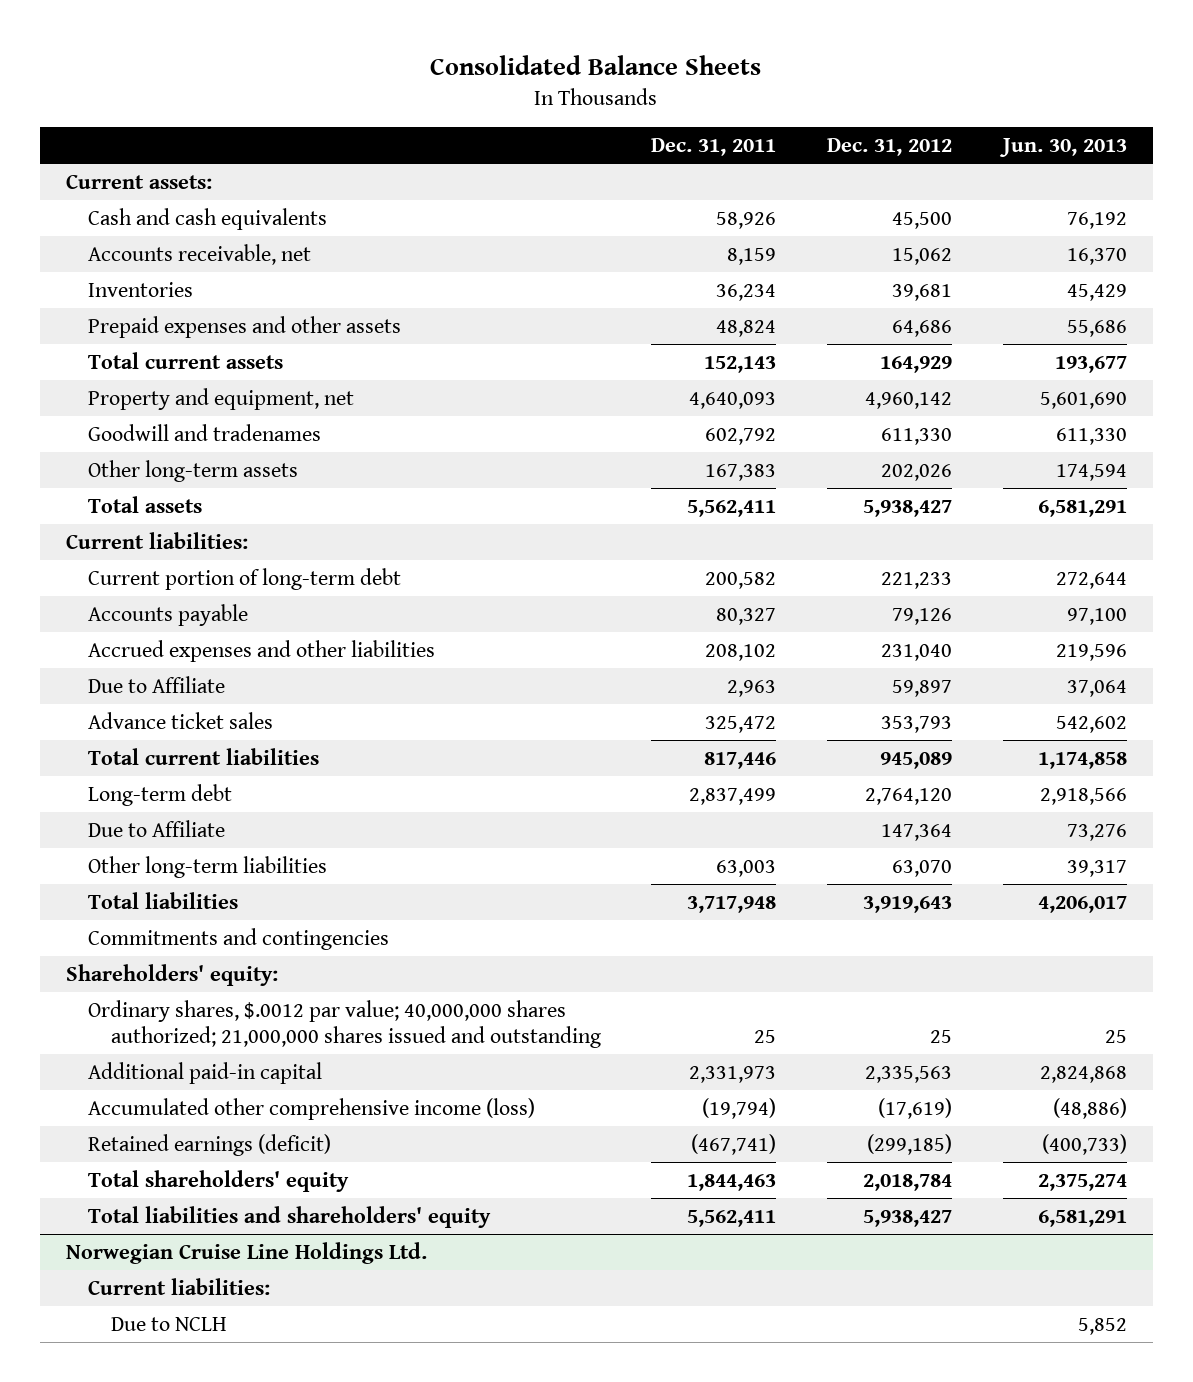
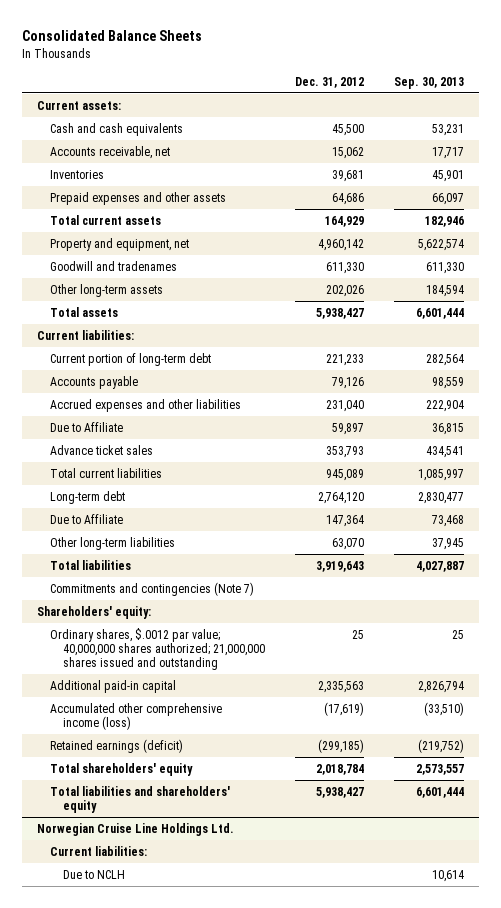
[651,137,777,156] Dec. 31, 2011 -> none
[999,137,1128,157] Jun. 30, 2013 -> none
none -> [393,76,464,89] Sep. 30, 2013
[88,927,390,950] Commitments and contingencies -> [50,581,255,596] Commitments and contingencies (Note 7)

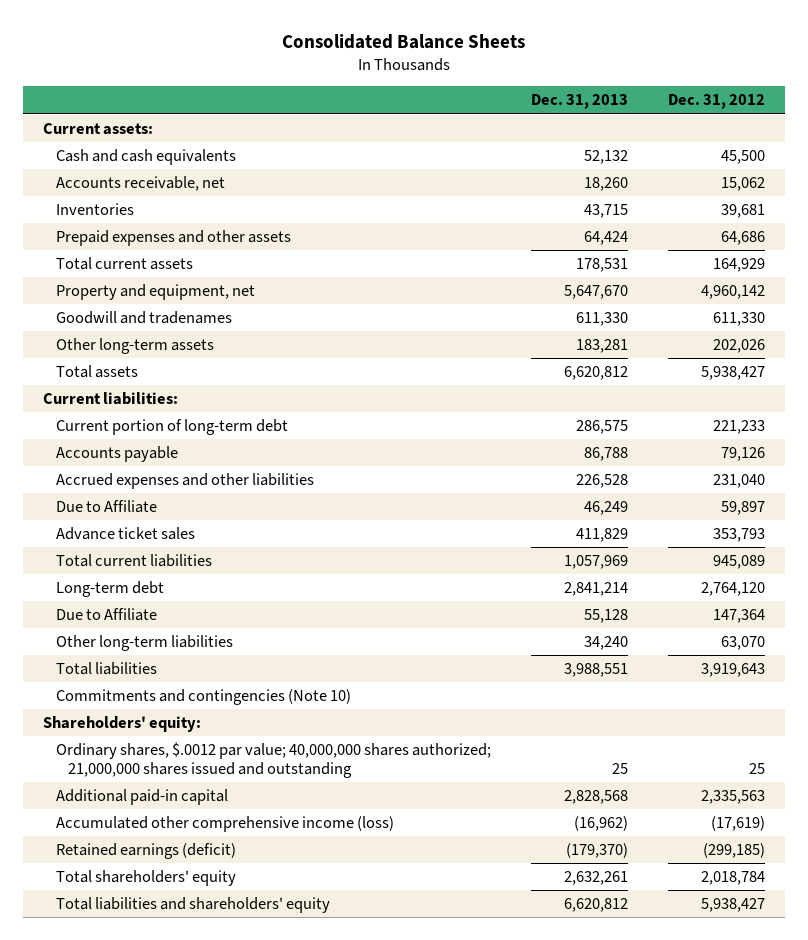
[393,76,464,89] Sep. 30, 2013 -> none
none -> [530,94,628,110] Dec. 31, 2013
[50,581,255,596] Commitments and contingencies (Note 7) -> [55,689,351,706] Commitments and contingencies (Note 10)
[37,822,235,836] Norwegian Cruise Line Holdings Ltd. -> none
[50,845,148,856] Current liabilities: -> none
[63,869,126,879] Due to NCLH -> none

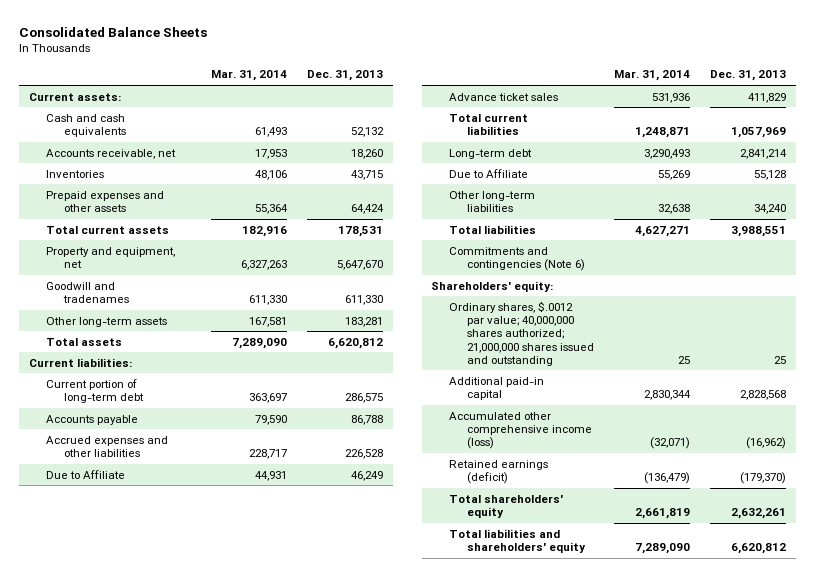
[668,94,766,110] Dec. 31, 2012 -> none
none -> [210,70,287,82] Mar. 31, 2014
[55,689,351,706] Commitments and contingencies (Note 10) -> [449,246,585,272] Commitments and contingencies (Note 6)

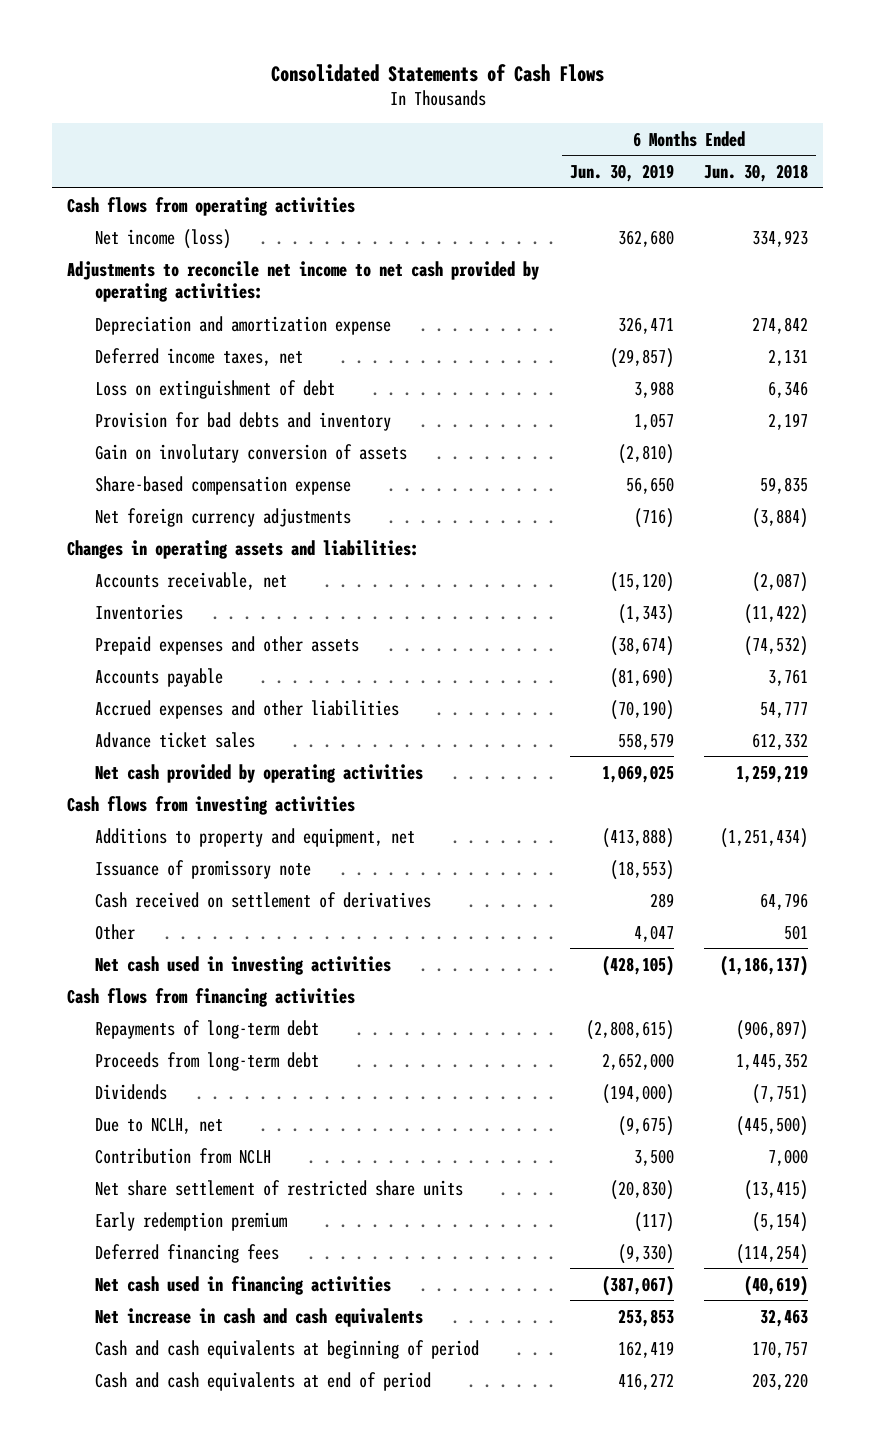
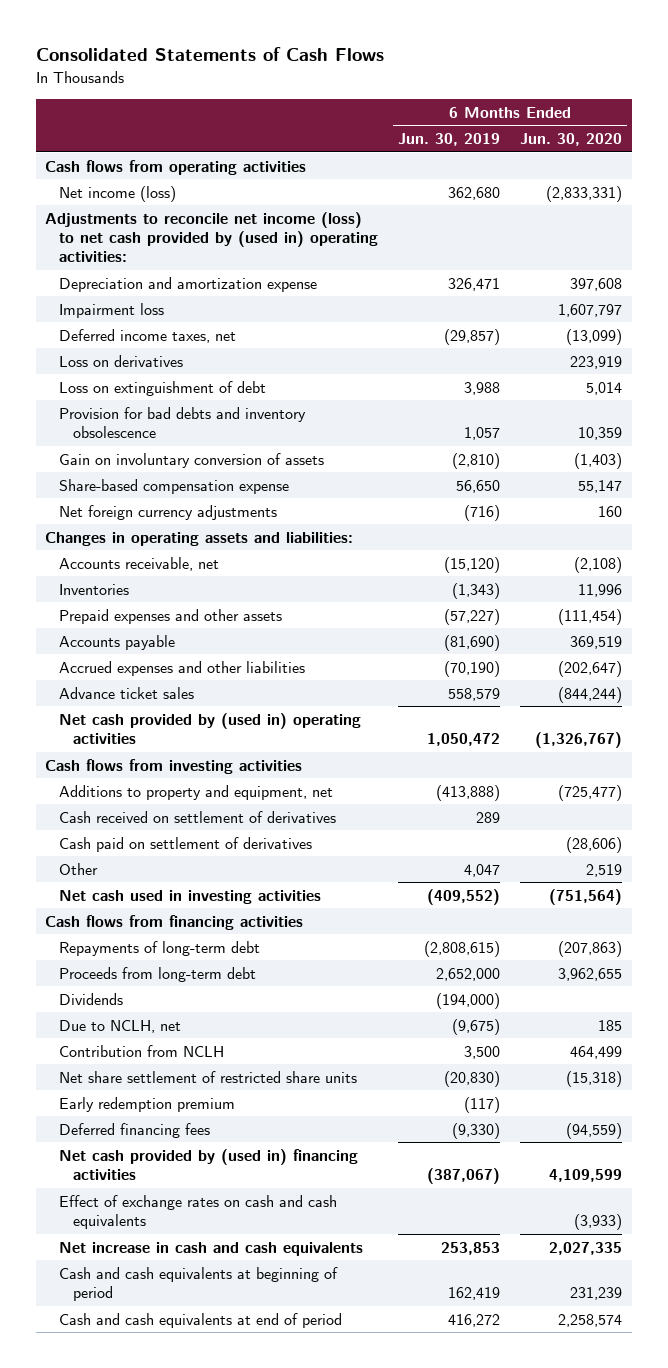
[704,164,809,183] Jun. 30, 2018 -> none
none -> [520,133,623,147] Jun. 30, 2020
[67,260,540,303] Adjustments to reconcile net income to net cash provided by operating activities: -> [45,211,379,263] Adjustments to reconcile net income (loss) to net cash provided by (used in) operating activities:
none -> [59,302,165,318] Impairment loss
none -> [59,354,184,367] Loss on derivatives
[94,411,391,431] Provision for bad debts and inventory -> [59,406,307,439] Provision for bad debts and inventory obsolescence
[94,443,407,463] Gain on involutary conversion of assets -> [59,452,325,468] Gain on involuntary conversion of assets
[609,635,674,656] (38,674) -> [444,608,501,625] (57,227)
[94,763,423,783] Net cash provided by operating activities -> [59,712,362,745] Net cash provided by (used in) operating activities
[601,764,674,783] 1,069,025 -> [427,733,501,747] 1,050,472
[94,859,311,879] Issuance of promissory note -> none
none -> [59,836,313,852] Cash paid on settlement of derivatives
[601,954,674,976] (428,105) -> [427,888,501,905] (409,552)
[94,1275,391,1295] Net cash used in financing activities -> [59,1148,359,1181] Net cash provided by (used in) financing activities
none -> [59,1194,338,1230] Effect of exchange rates on cash and cash equivalents

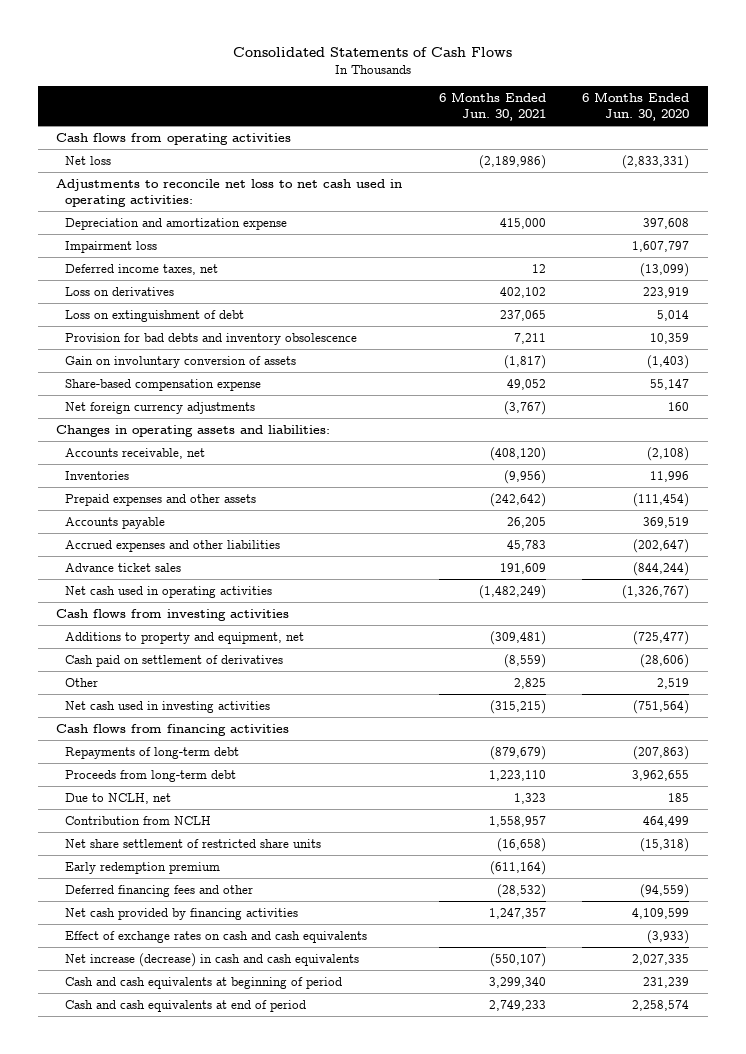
[398,133,501,147] Jun. 30, 2019 -> none
none -> [438,92,546,122] 6 Months Ended Jun. 30, 2021
[59,185,177,202] Net income (loss) -> [65,155,112,165] Net loss
[45,211,379,263] Adjustments to reconcile net income (loss) to net cash provided by (used in) operating activities: -> [56,178,403,207] Adjustments to reconcile net loss to net cash used in operating activities:
[59,712,362,745] Net cash provided by (used in) operating activities -> [65,585,273,598] Net cash used in operating activities
[59,810,337,823] Cash received on settlement of derivatives -> none
[59,992,124,1005] Dividends -> none
[59,1122,211,1138] Deferred financing fees -> [65,884,254,897] Deferred financing fees and other
[59,1148,359,1181] Net cash provided by (used in) financing activities -> [65,907,299,920] Net cash provided by financing activities
[59,1241,364,1256] Net increase in cash and cash equivalents -> [65,952,360,967] Net increase (decrease) in cash and cash equivalents

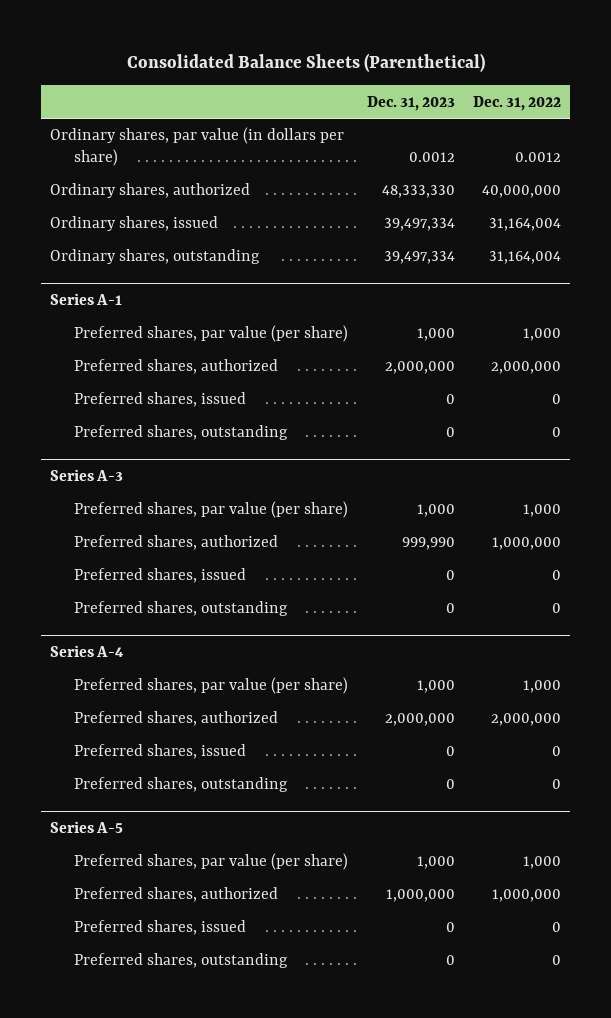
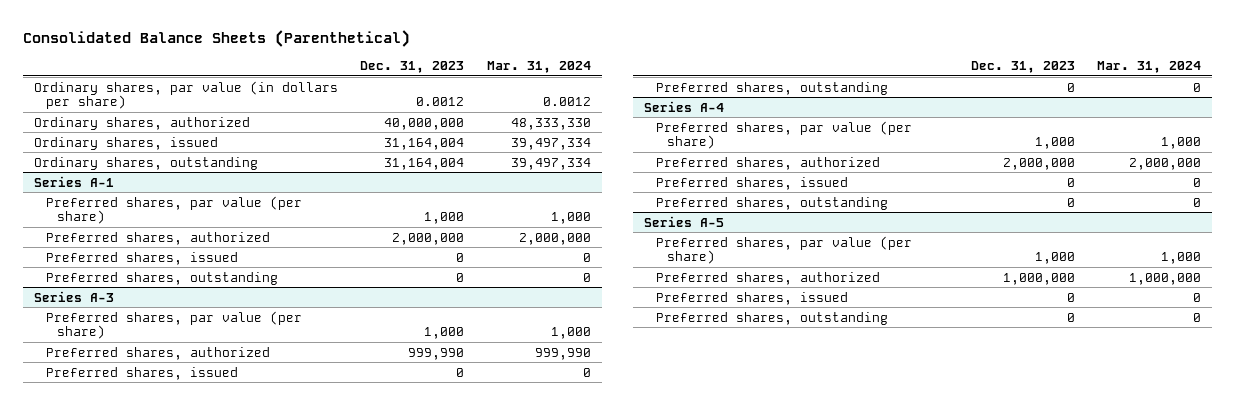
[472,95,561,111] Dec. 31, 2022 -> none
none -> [486,61,591,74] Mar. 31, 2024
[381,185,455,199] 48,333,330 -> [384,117,465,130] 40,000,000
[383,218,455,232] 39,497,334 -> [384,137,465,150] 31,164,004
[383,251,455,265] 39,497,334 -> [384,157,465,170] 31,164,004

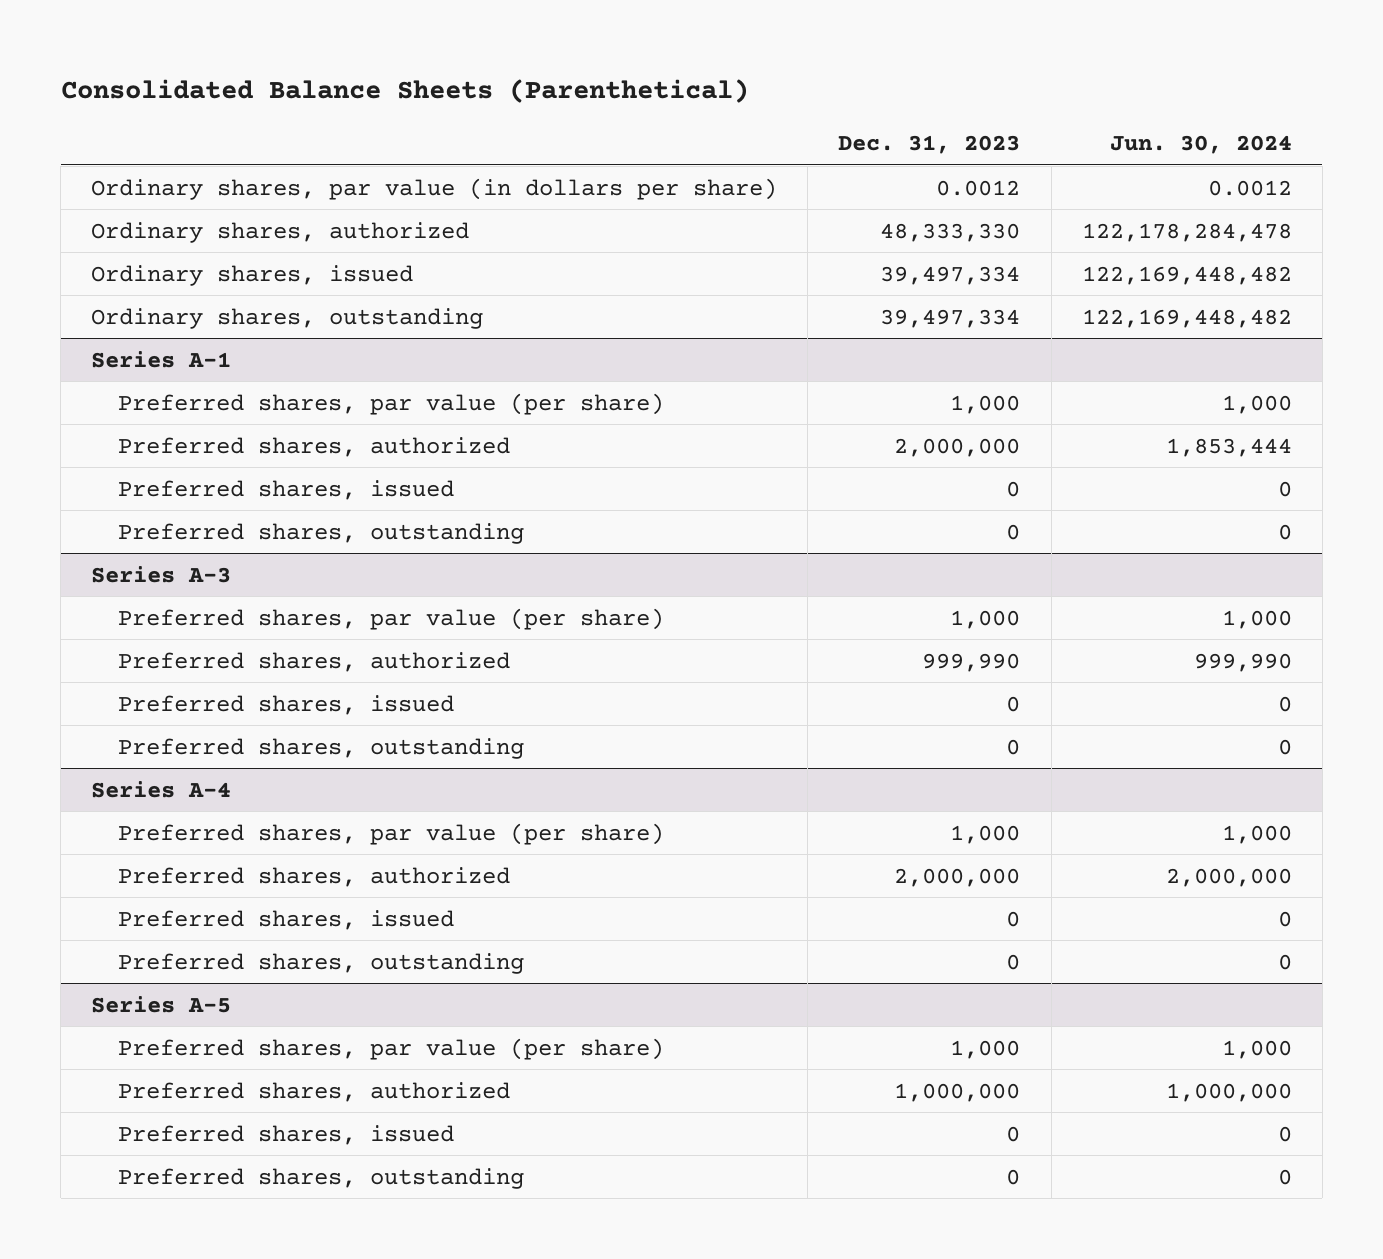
[486,61,591,74] Mar. 31, 2024 -> none
none -> [1109,135,1292,155] Jun. 30, 2024
[384,117,465,130] 40,000,000 -> [880,222,1021,242] 48,333,330
[384,137,465,150] 31,164,004 -> [880,265,1021,285] 39,497,334
[384,157,465,170] 31,164,004 -> [880,308,1021,328] 39,497,334

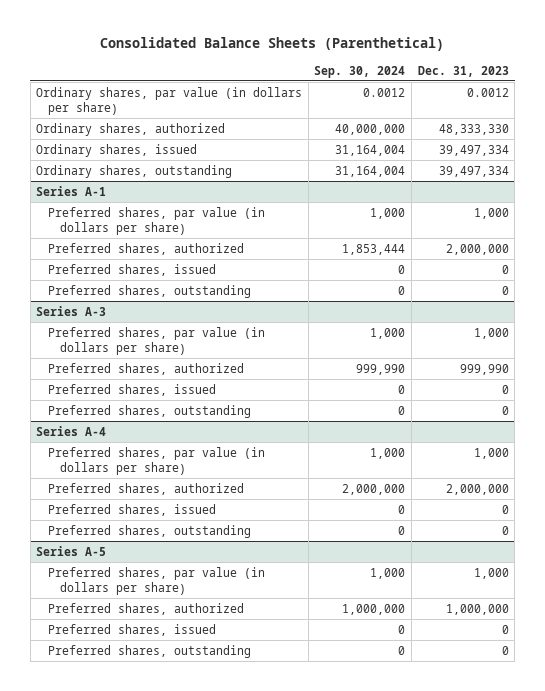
[1109,135,1292,155] Jun. 30, 2024 -> none
none -> [314,65,406,78] Sep. 30, 2024
[117,392,664,415] Preferred shares, par value (per share) -> [48,206,266,235] Preferred shares, par value (in dollars per share)
[117,607,664,630] Preferred shares, par value (per share) -> [48,326,266,355] Preferred shares, par value (in dollars per share)
[117,822,664,845] Preferred shares, par value (per share) -> [48,446,266,475] Preferred shares, par value (in dollars per share)
[117,1037,664,1060] Preferred shares, par value (per share) -> [48,566,266,595] Preferred shares, par value (in dollars per share)

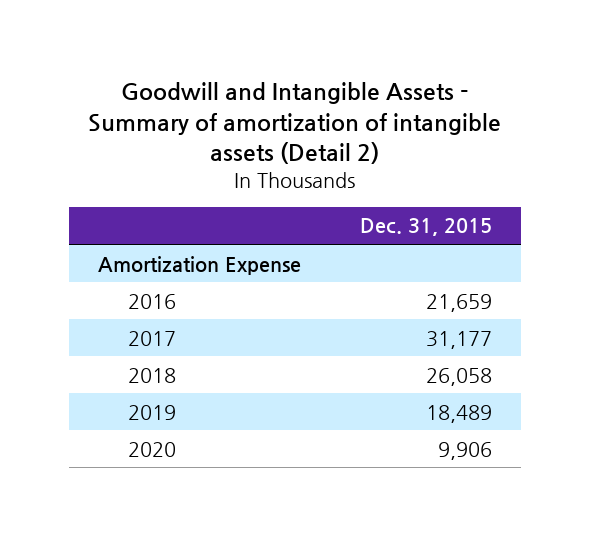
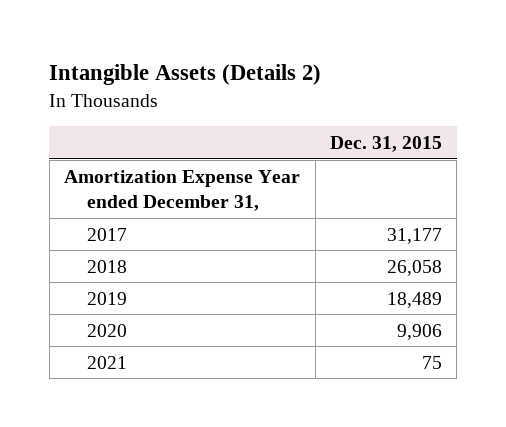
[87,82,501,165] Goodwill and Intangible Assets - Summary of amortization of intangible assets (Detail 2) -> [49,63,322,85] Intangible Assets (Details 2)
[127,293,176,309] 2016 -> none
[98,255,302,275] Amortization Expense -> [64,169,301,212] Amortization Expense Year ended December 31,
none -> [86,355,127,369] 2021

